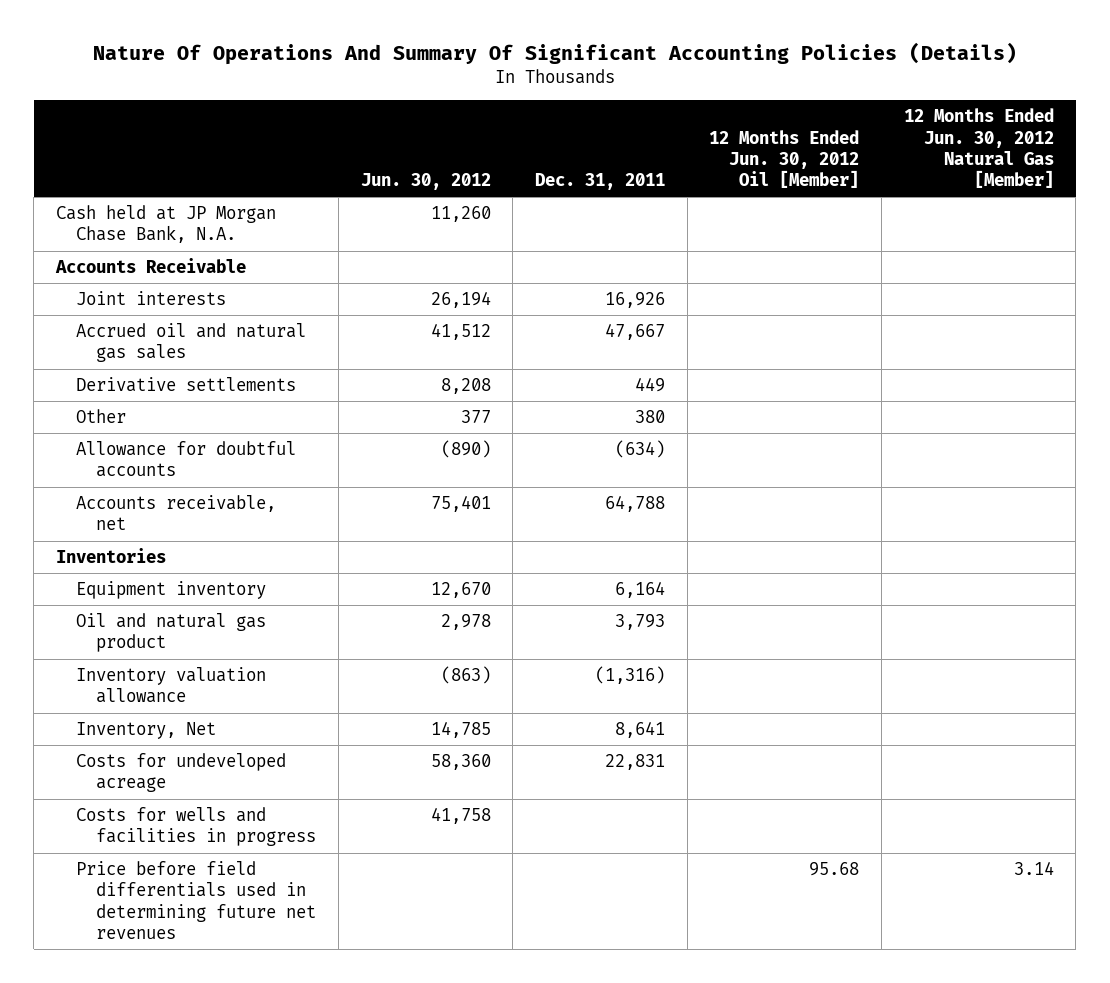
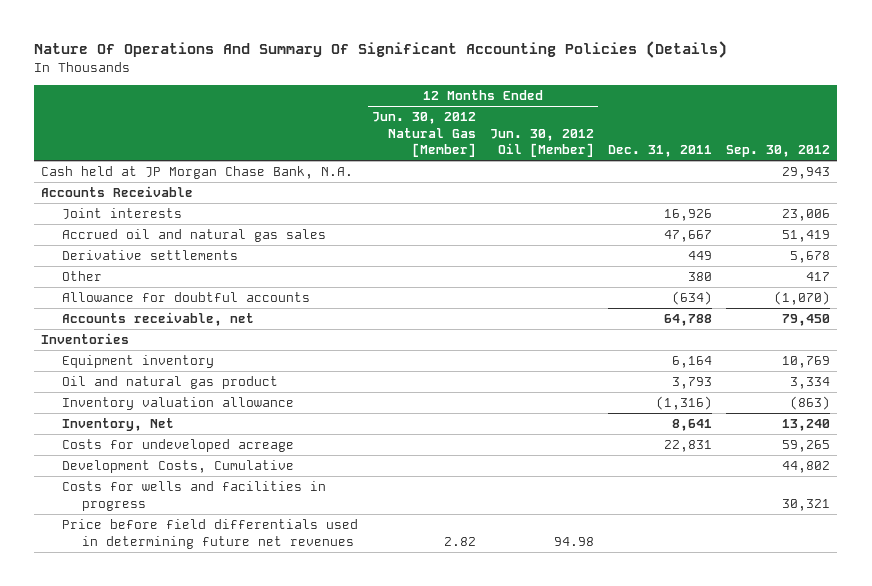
[360,172,491,190] Jun. 30, 2012 -> none
none -> [726,145,831,158] Sep. 30, 2012
none -> [61,460,294,474] Development Costs, Cumulative
[809,862,860,877] 95.68 -> [554,536,595,546] 94.98
[1013,861,1054,876] 3.14 -> [443,536,476,546] 2.82

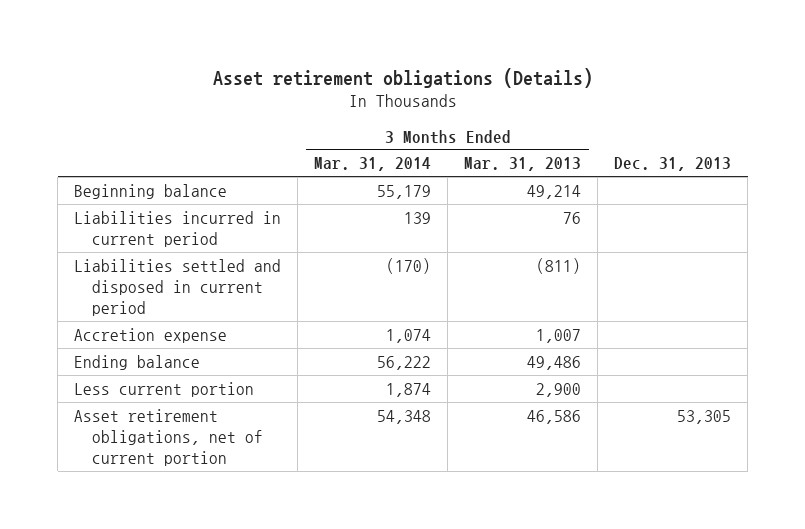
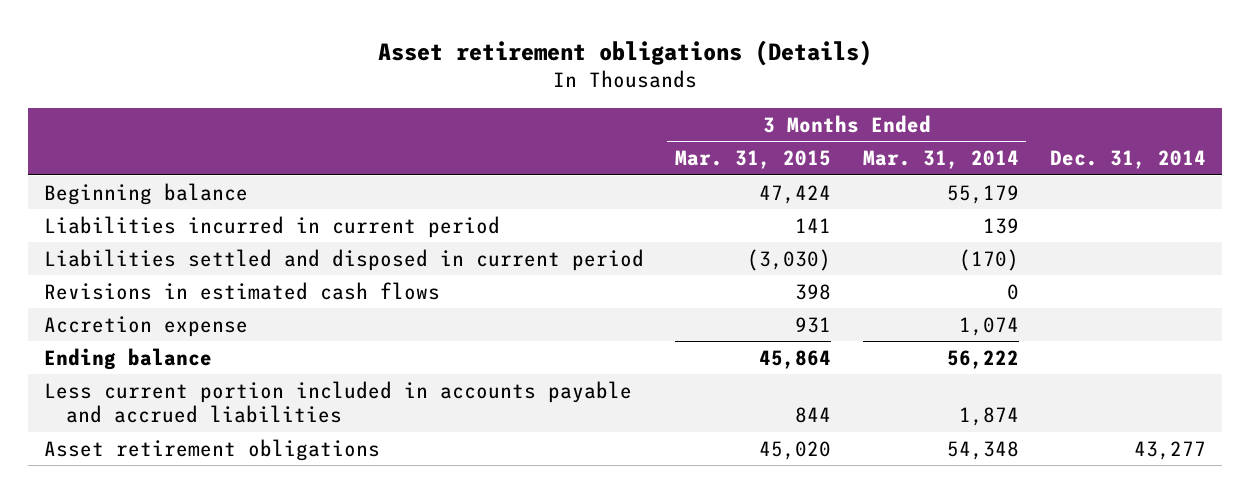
[464,157,582,172] Mar. 31, 2013 -> none
[614,157,732,172] Dec. 31, 2013 -> none
none -> [675,150,832,170] Mar. 31, 2015
none -> [1050,150,1207,170] Dec. 31, 2014
none -> [43,281,440,300] Revisions in estimated cash flows
[74,381,255,397] Less current portion -> [43,380,632,424] Less current portion included in accounts payable and accrued liabilities
[74,408,263,466] Asset retirement obligations, net of current portion -> [43,438,380,461] Asset retirement obligations

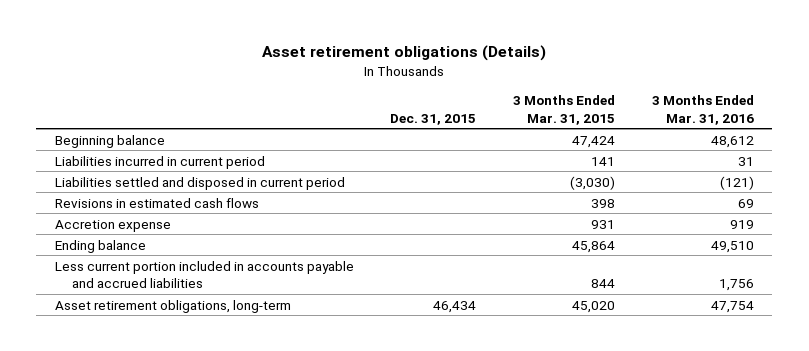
[862,150,1019,170] Mar. 31, 2014 -> none
[1050,150,1207,170] Dec. 31, 2014 -> none
none -> [390,113,477,125] Dec. 31, 2015
none -> [651,95,754,125] 3 Months Ended Mar. 31, 2016
[43,438,380,461] Asset retirement obligations -> [54,299,291,313] Asset retirement obligations, long-term

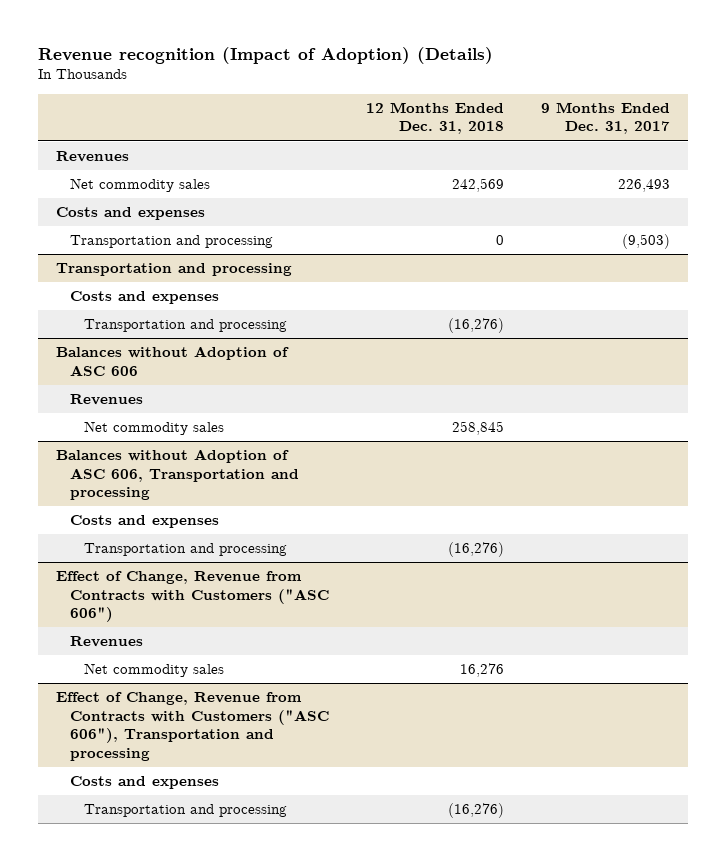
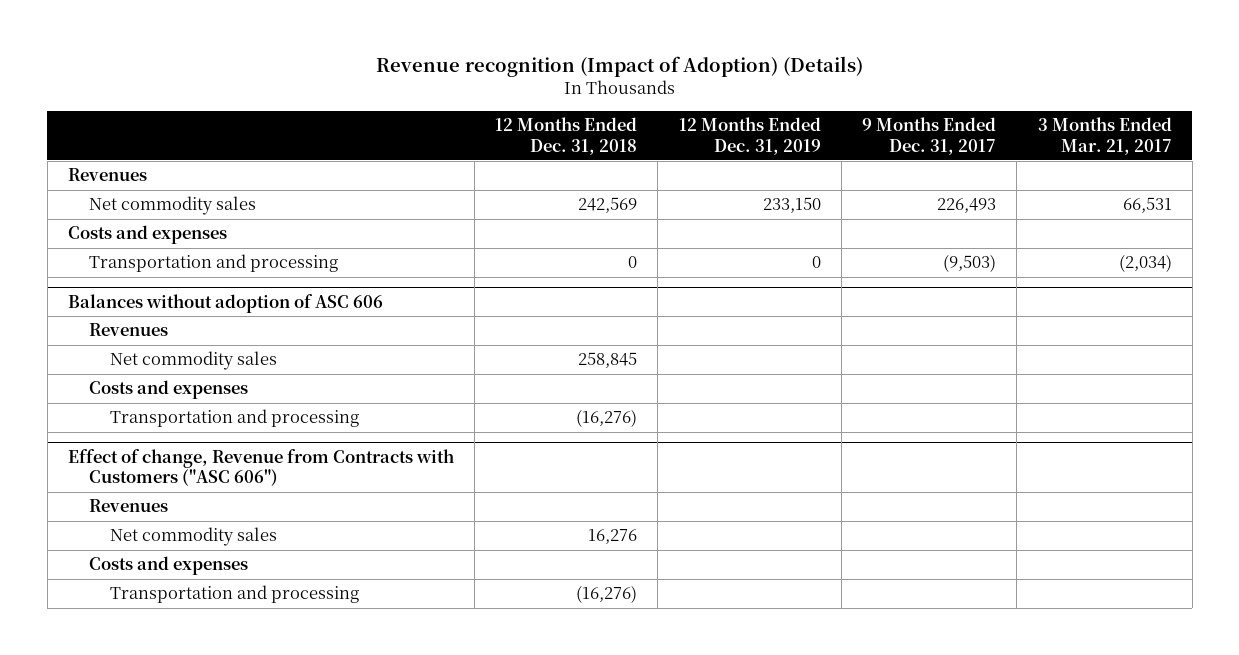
none -> [678,116,821,155] 12 Months Ended Dec. 31, 2019
none -> [1037,116,1172,155] 3 Months Ended Mar. 21, 2017
[56,263,293,277] Transportation and processing -> none
[70,291,220,305] Costs and expenses -> none
[84,319,288,333] Transportation and processing -> none
[56,346,290,376] Balances without Adoption of ASC 606 -> [67,293,383,313] Balances without adoption of ASC 606
[56,449,300,501] Balances without Adoption of ASC 606, Transportation and processing -> none
[56,571,330,623] Effect of Change, Revenue from Contracts with Customers ("ASC 606") -> [67,448,454,487] Effect of change, Revenue from Contracts with Customers ("ASC 606")
[56,692,330,761] Effect of Change, Revenue from Contracts with Customers ("ASC 606"), Transportation and processing -> none

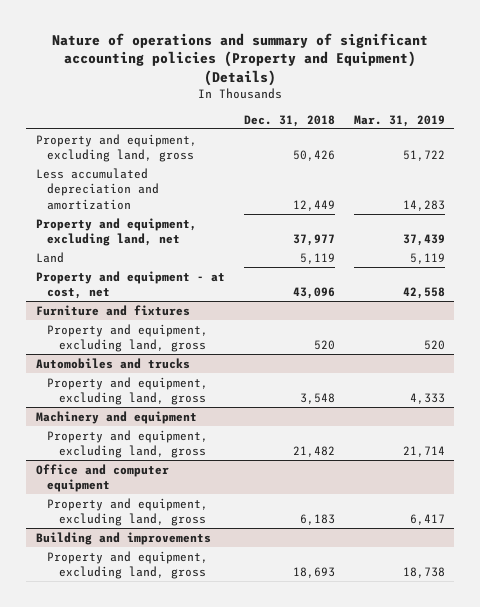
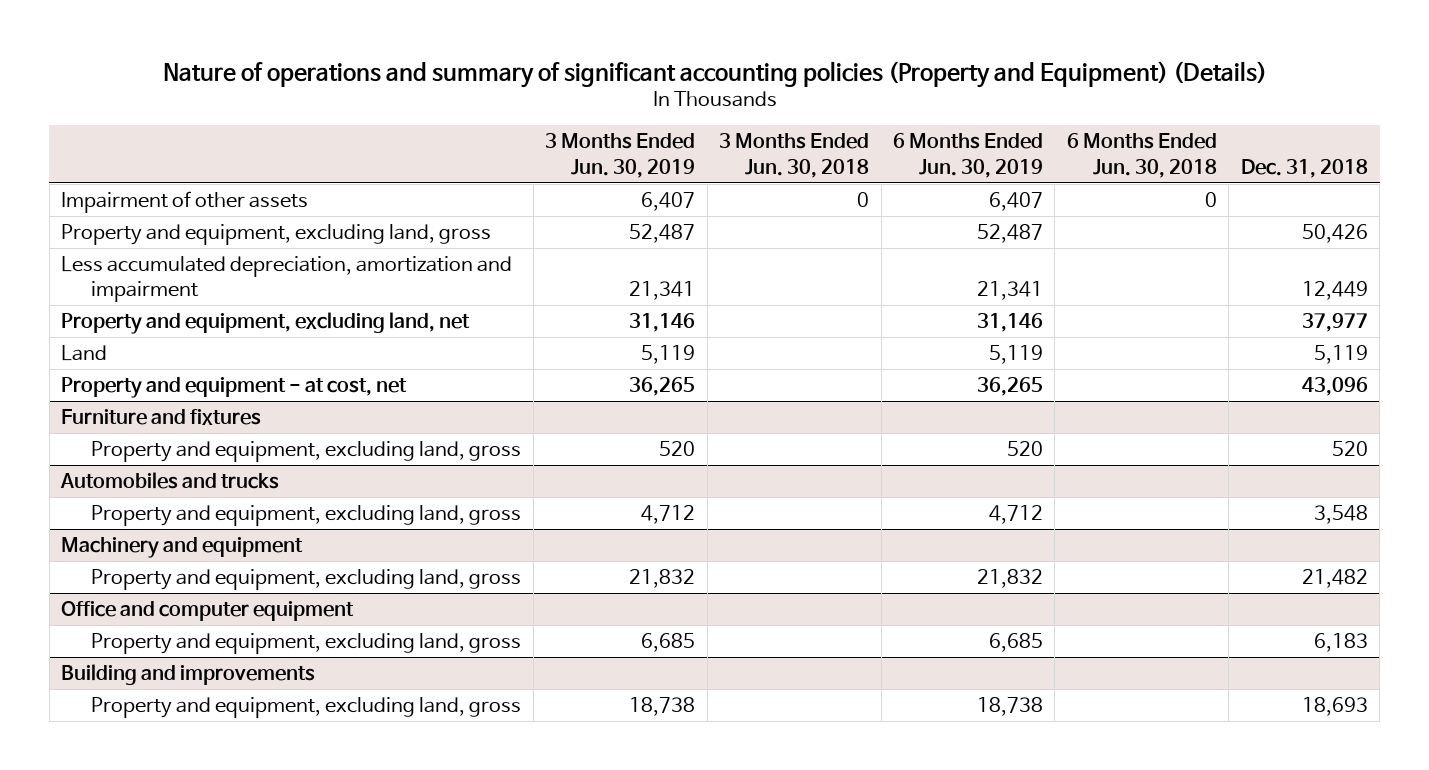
[353,114,445,127] Mar. 31, 2019 -> none
none -> [545,133,696,178] 3 Months Ended Jun. 30, 2019
none -> [719,133,870,178] 3 Months Ended Jun. 30, 2018
none -> [892,133,1043,178] 6 Months Ended Jun. 30, 2019
none -> [1066,133,1217,178] 6 Months Ended Jun. 30, 2018
none -> [61,191,309,214] Impairment of other assets
[35,167,160,210] Less accumulated depreciation and amortization -> [61,256,513,303] Less accumulated depreciation, amortization and impairment

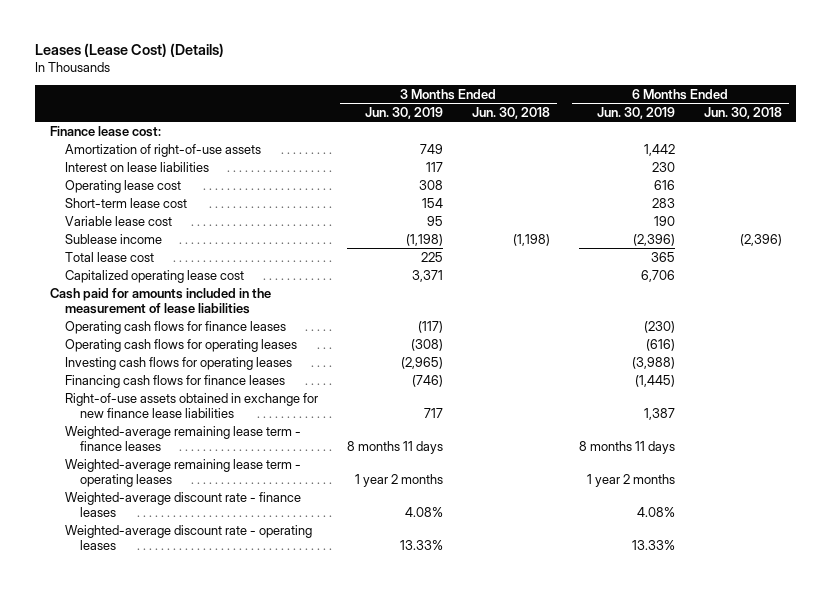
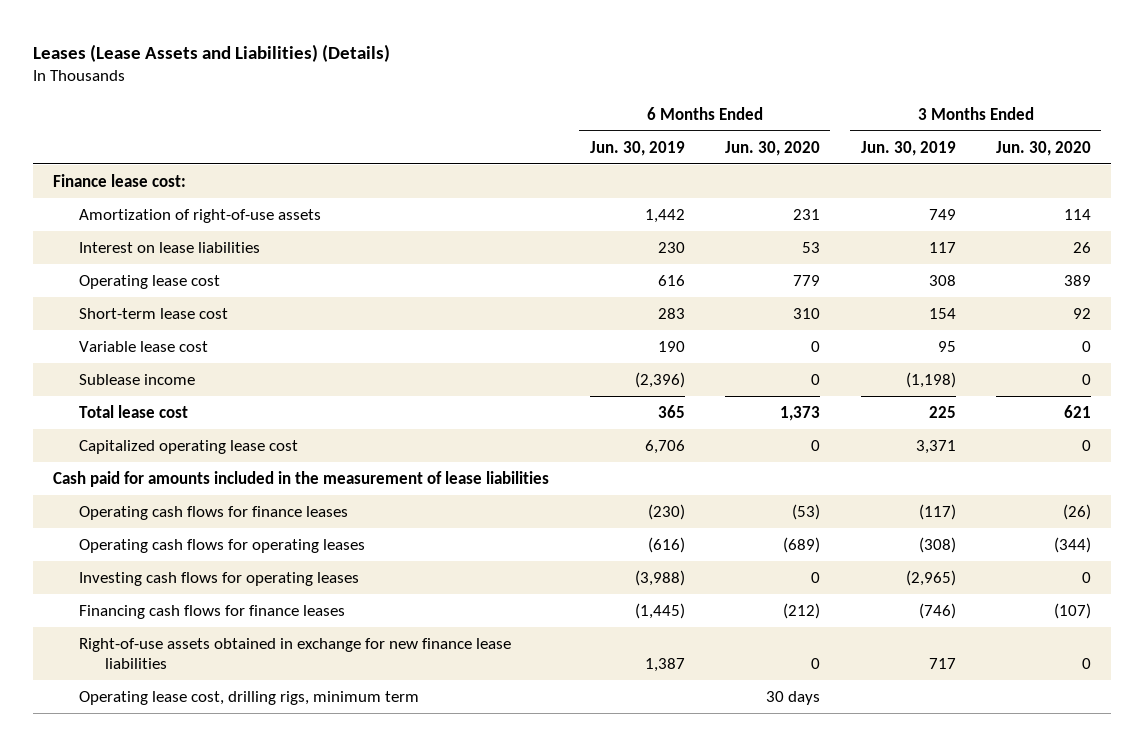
[35,43,225,58] Leases (Lease Cost) (Details) -> [32,43,390,62] Leases (Lease Assets and Liabilities) (Details)
[471,106,550,119] Jun. 30, 2018 -> none
[703,106,782,119] Jun. 30, 2018 -> none
none -> [725,140,821,156] Jun. 30, 2020
none -> [996,140,1092,156] Jun. 30, 2020
[64,425,301,451] Weighted-average remaining lease term - finance leases -> none
[64,458,301,487] Weighted-average remaining lease term - operating leases -> none
[64,491,301,517] Weighted-average discount rate - finance leases -> none
[64,524,312,550] Weighted-average discount rate - operating leases -> none
none -> [79,690,420,705] Operating lease cost, drilling rigs, minimum term

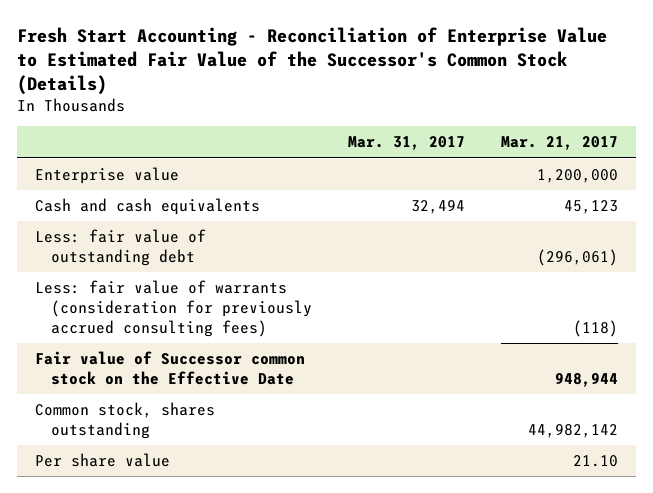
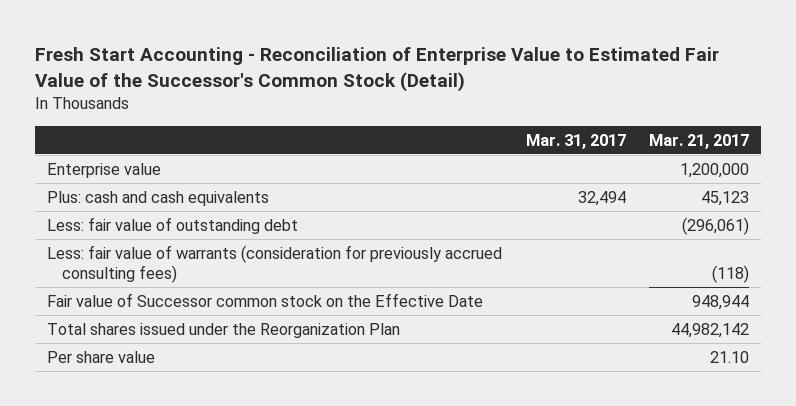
[17,26,608,95] Fresh Start Accounting - Reconciliation of Enterprise Value to Estimated Fair Value of the Successor's Common Stock (Details) -> [35,47,720,92] Fresh Start Accounting - Reconciliation of Enterprise Value to Estimated Fair Value of the Successor's Common Stock (Detail)
[35,198,261,216] Cash and cash equivalents -> [47,190,270,206] Plus: cash and cash equivalents
[35,402,216,440] Common stock, shares outstanding -> [47,322,401,338] Total shares issued under the Reorganization Plan

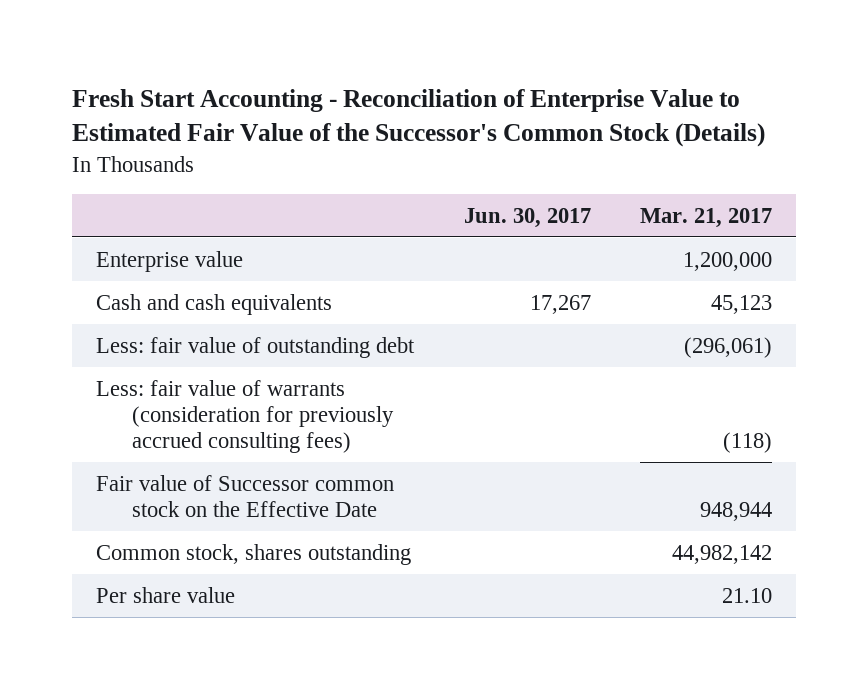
[35,47,720,92] Fresh Start Accounting - Reconciliation of Enterprise Value to Estimated Fair Value of the Successor's Common Stock (Detail) -> [71,88,765,148] Fresh Start Accounting - Reconciliation of Enterprise Value to Estimated Fair Value of the Successor's Common Stock (Details)
[525,133,626,149] Mar. 31, 2017 -> none
none -> [463,207,591,228] Jun. 30, 2017
[47,190,270,206] Plus: cash and cash equivalents -> [96,293,333,315] Cash and cash equivalents
[47,322,401,338] Total shares issued under the Reorganization Plan -> [96,543,412,565] Common stock, shares outstanding

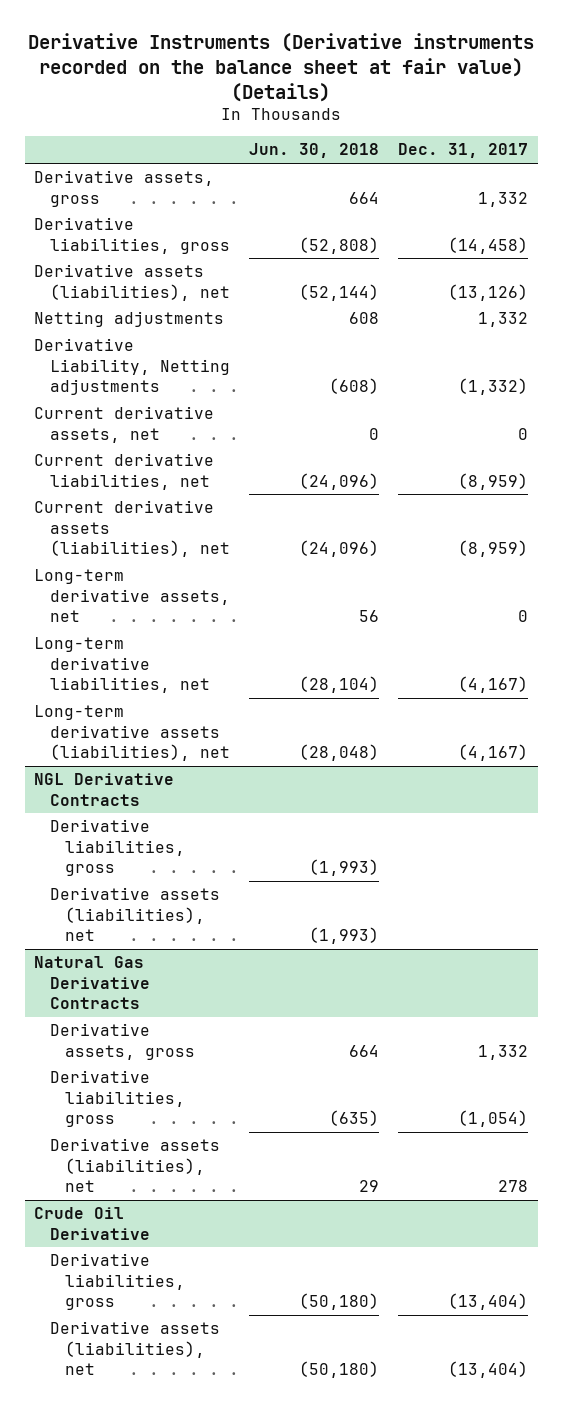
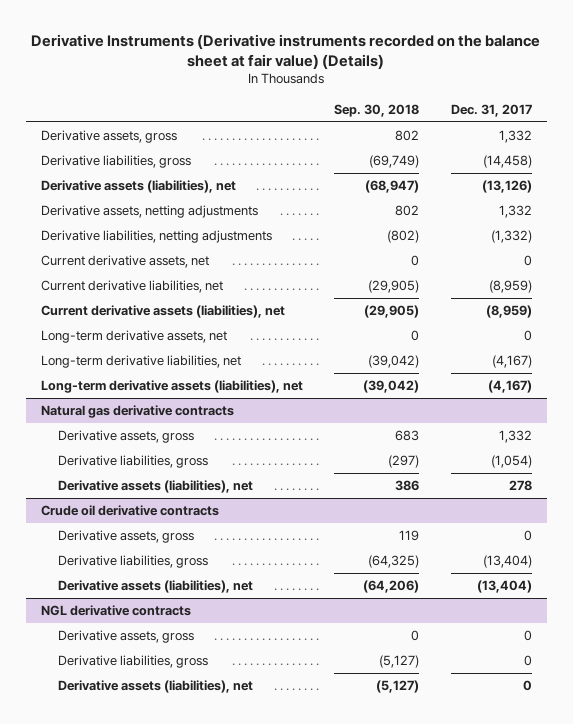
[248,143,379,159] Jun. 30, 2018 -> none
none -> [334,103,420,117] Sep. 30, 2018
[34,311,225,328] Netting adjustments -> [41,205,259,219] Derivative assets, netting adjustments
[34,338,230,395] Derivative Liability, Netting adjustments -> [41,230,273,244] Derivative liabilities, netting adjustments
[34,773,175,806] NGL Derivative Contracts -> none
[49,819,186,876] Derivative liabilities, gross -> none
[49,887,220,941] Derivative assets (liabilities), net -> none
[34,956,150,1009] Natural Gas Derivative Contracts -> [41,405,235,419] Natural gas derivative contracts
[34,1207,150,1240] Crude Oil Derivative -> [41,505,220,517] Crude oil derivative contracts
none -> [57,530,194,544] Derivative assets, gross
none -> [41,605,192,617] NGL derivative contracts
none -> [57,630,194,644] Derivative assets, gross
none -> [57,655,208,669] Derivative liabilities, gross
none -> [57,680,253,694] Derivative assets (liabilities), net

